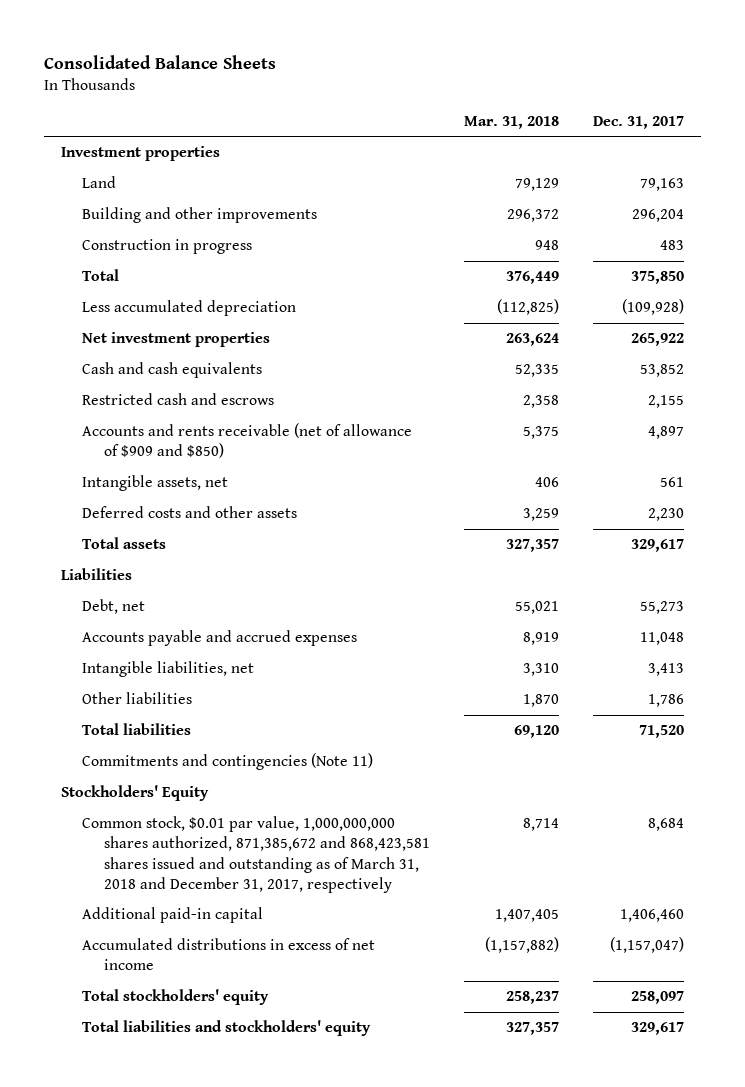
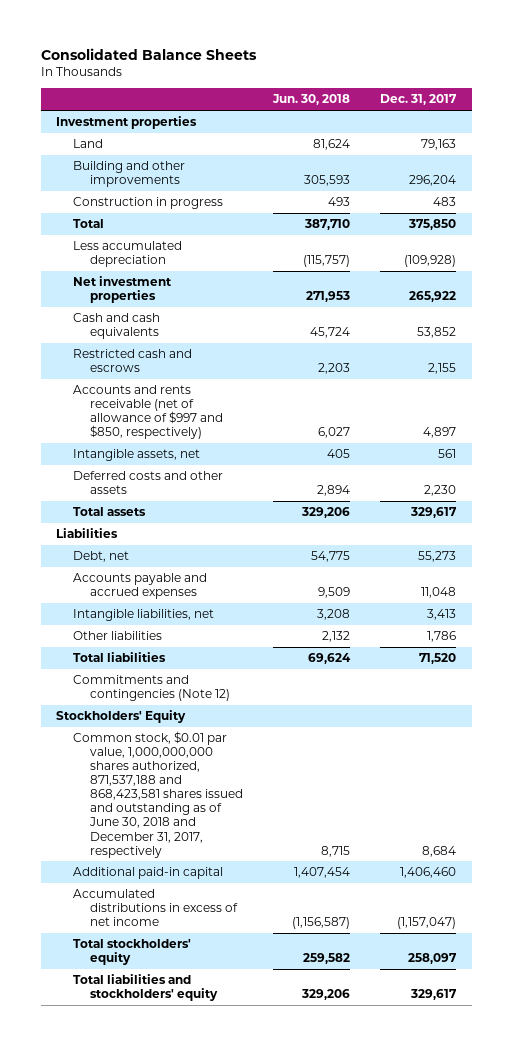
[463,115,559,129] Mar. 31, 2018 -> none
none -> [272,94,351,106] Jun. 30, 2018
[82,423,413,459] Accounts and rents receivable (net of allowance of $909 and $850) -> [73,385,223,440] Accounts and rents receivable (net of allowance of $997 and $850, respectively)
[82,753,374,771] Commitments and contingencies (Note 11) -> [73,675,230,702] Commitments and contingencies (Note 12)
[82,816,430,893] Common stock, $0.01 par value, 1,000,000,000 shares authorized, 871,385,672 and 868,423,581 shares issued and outstanding as of March 31, 2018 and December 31, 2017, respectively -> [73,731,243,858] Common stock, $0.01 par value, 1,000,000,000 shares authorized, 871,537,188 and 868,423,581 shares issued and outstanding as of June 30, 2018 and December 31, 2017, respectively

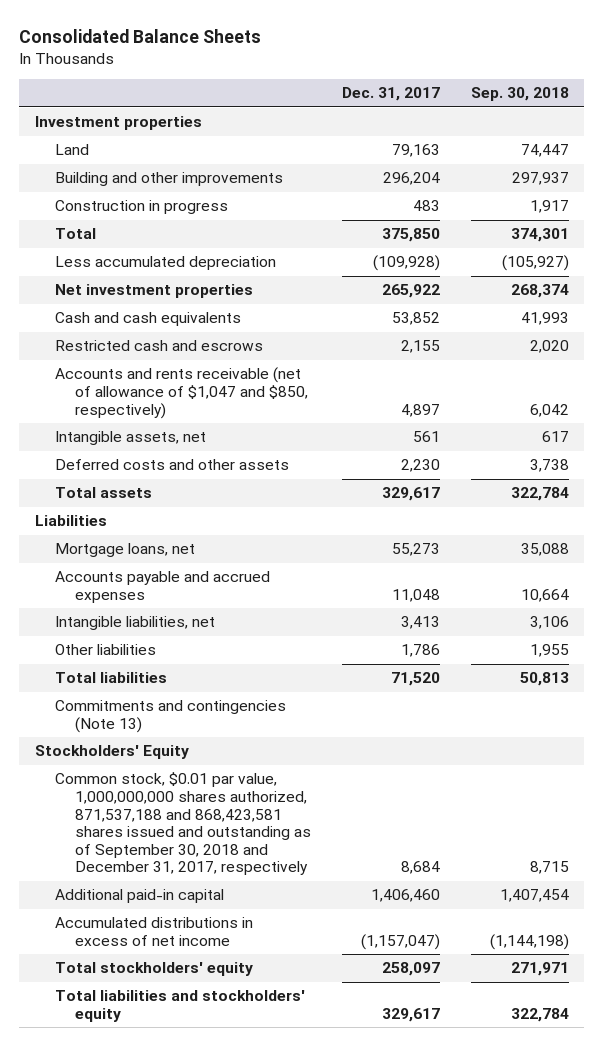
[272,94,351,106] Jun. 30, 2018 -> none
none -> [471,87,570,102] Sep. 30, 2018
[73,385,223,440] Accounts and rents receivable (net of allowance of $997 and $850, respectively) -> [55,367,309,419] Accounts and rents receivable (net of allowance of $1,047 and $850, respectively)
[73,551,130,563] Debt, net -> [55,543,196,558] Mortgage loans, net
[73,675,230,702] Commitments and contingencies (Note 12) -> [55,700,287,733] Commitments and contingencies (Note 13)
[73,731,243,858] Common stock, $0.01 par value, 1,000,000,000 shares authorized, 871,537,188 and 868,423,581 shares issued and outstanding as of June 30, 2018 and December 31, 2017, respectively -> [55,772,312,876] Common stock, $0.01 par value, 1,000,000,000 shares authorized, 871,537,188 and 868,423,581 shares issued and outstanding as of September 30, 2018 and December 31, 2017, respectively

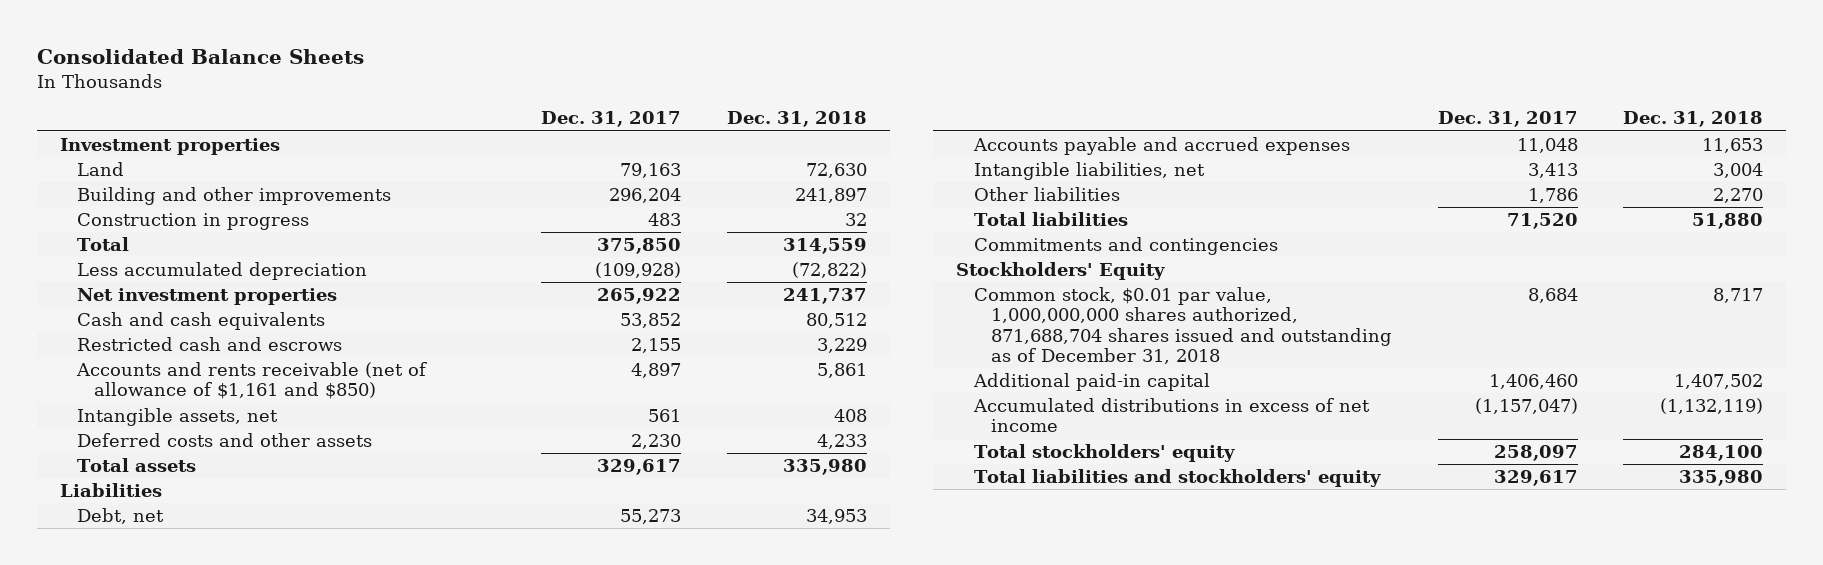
[471,87,570,102] Sep. 30, 2018 -> none
none -> [726,111,867,128] Dec. 31, 2018
[55,367,309,419] Accounts and rents receivable (net of allowance of $1,047 and $850, respectively) -> [75,362,427,400] Accounts and rents receivable (net of allowance of $1,161 and $850)
[55,543,196,558] Mortgage loans, net -> [76,508,164,525] Debt, net
[55,700,287,733] Commitments and contingencies (Note 13) -> [973,237,1278,256] Commitments and contingencies
[55,772,312,876] Common stock, $0.01 par value, 1,000,000,000 shares authorized, 871,537,188 and 868,423,581 shares issued and outstanding as of September 30, 2018 and December 31, 2017, respectively -> [973,287,1392,365] Common stock, $0.01 par value, 1,000,000,000 shares authorized, 871,688,704 shares issued and outstanding as of December 31, 2018

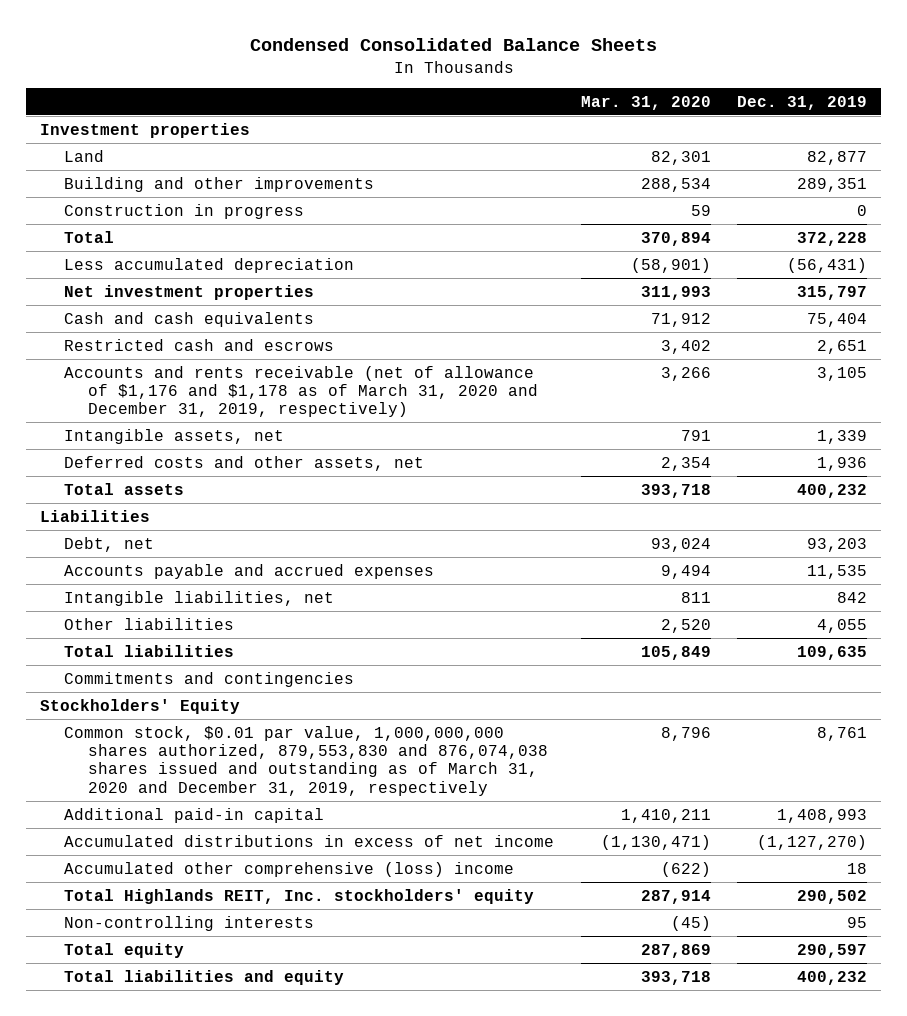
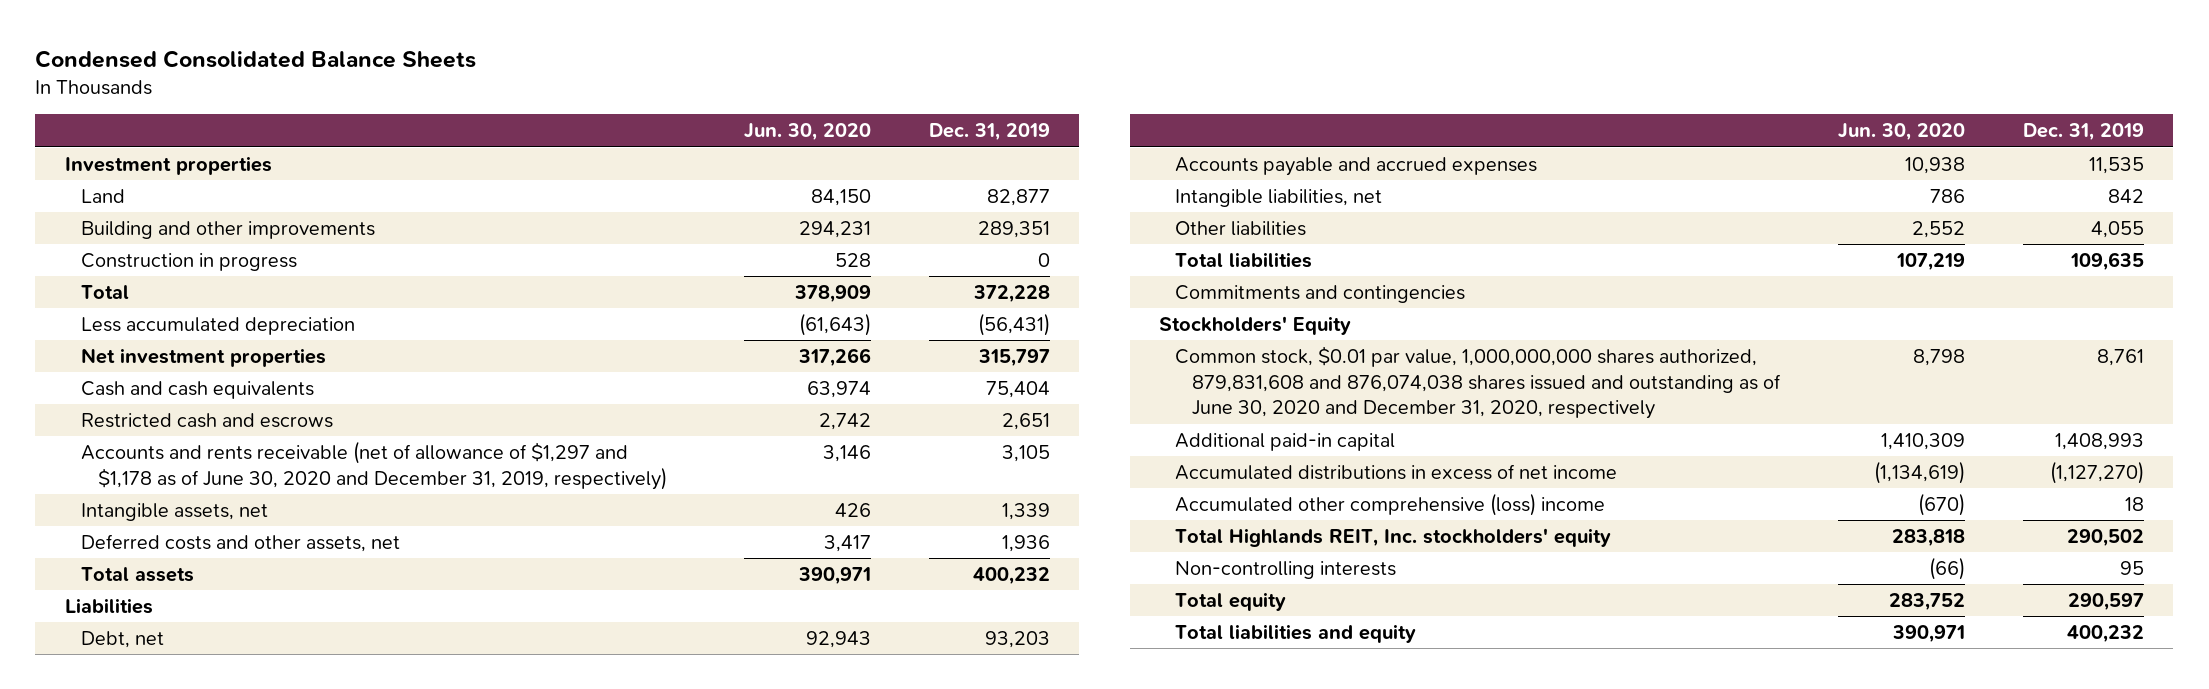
[580,95,711,110] Mar. 31, 2020 -> none
none -> [743,123,871,142] Jun. 30, 2020
[64,365,539,418] Accounts and rents receivable (net of allowance of $1,176 and $1,178 as of March 31, 2020 and December 31, 2019, respectively) -> [81,441,667,490] Accounts and rents receivable (net of allowance of $1,297 and $1,178 as of June 30, 2020 and December 31, 2019, respectively)
[64,725,549,796] Common stock, $0.01 par value, 1,000,000,000 shares authorized, 879,553,830 and 876,074,038 shares issued and outstanding as of March 31, 2020 and December 31, 2019, respectively -> [1175,346,1782,420] Common stock, $0.01 par value, 1,000,000,000 shares authorized, 879,831,608 and 876,074,038 shares issued and outstanding as of June 30, 2020 and December 31, 2020, respectively

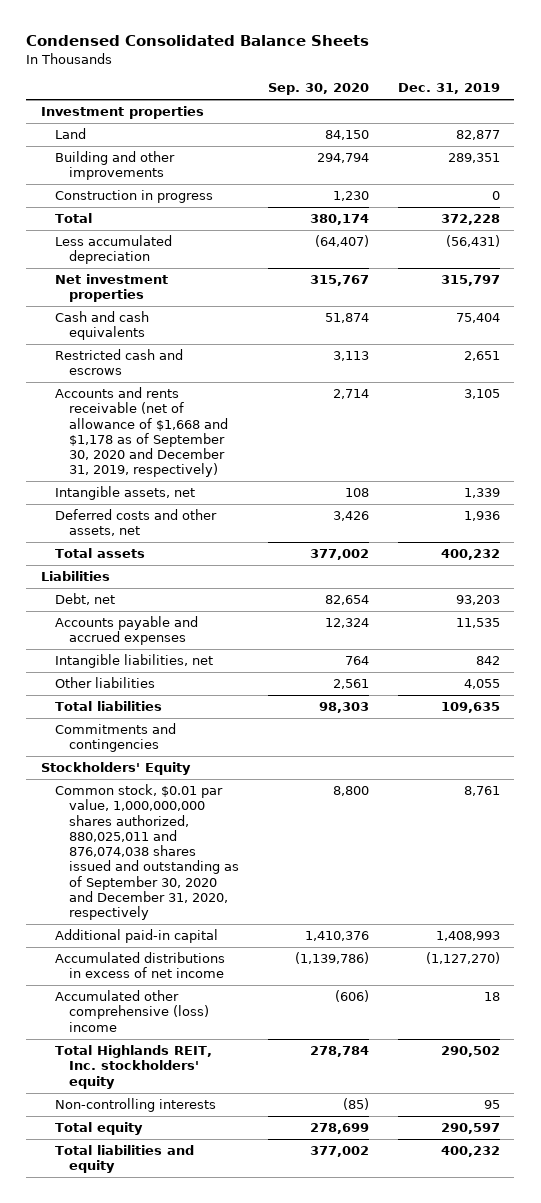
[743,123,871,142] Jun. 30, 2020 -> none
none -> [267,83,369,96] Sep. 30, 2020
[81,441,667,490] Accounts and rents receivable (net of allowance of $1,297 and $1,178 as of June 30, 2020 and December 31, 2019, respectively) -> [54,387,228,478] Accounts and rents receivable (net of allowance of $1,668 and $1,178 as of September 30, 2020 and December 31, 2019, respectively)
[1175,346,1782,420] Common stock, $0.01 par value, 1,000,000,000 shares authorized, 879,831,608 and 876,074,038 shares issued and outstanding as of June 30, 2020 and December 31, 2020, respectively -> [54,784,239,921] Common stock, $0.01 par value, 1,000,000,000 shares authorized, 880,025,011 and 876,074,038 shares issued and outstanding as of September 30, 2020 and December 31, 2020, respectively

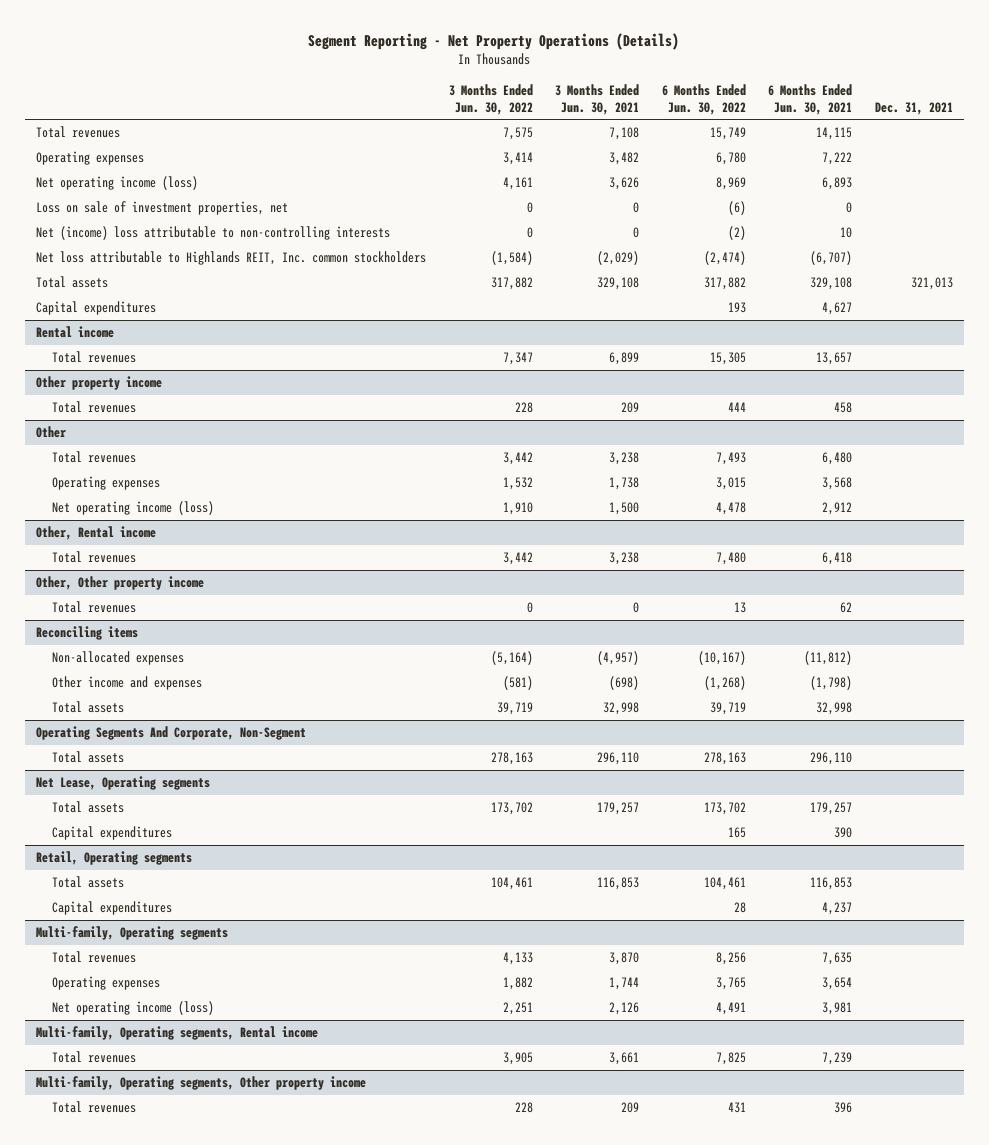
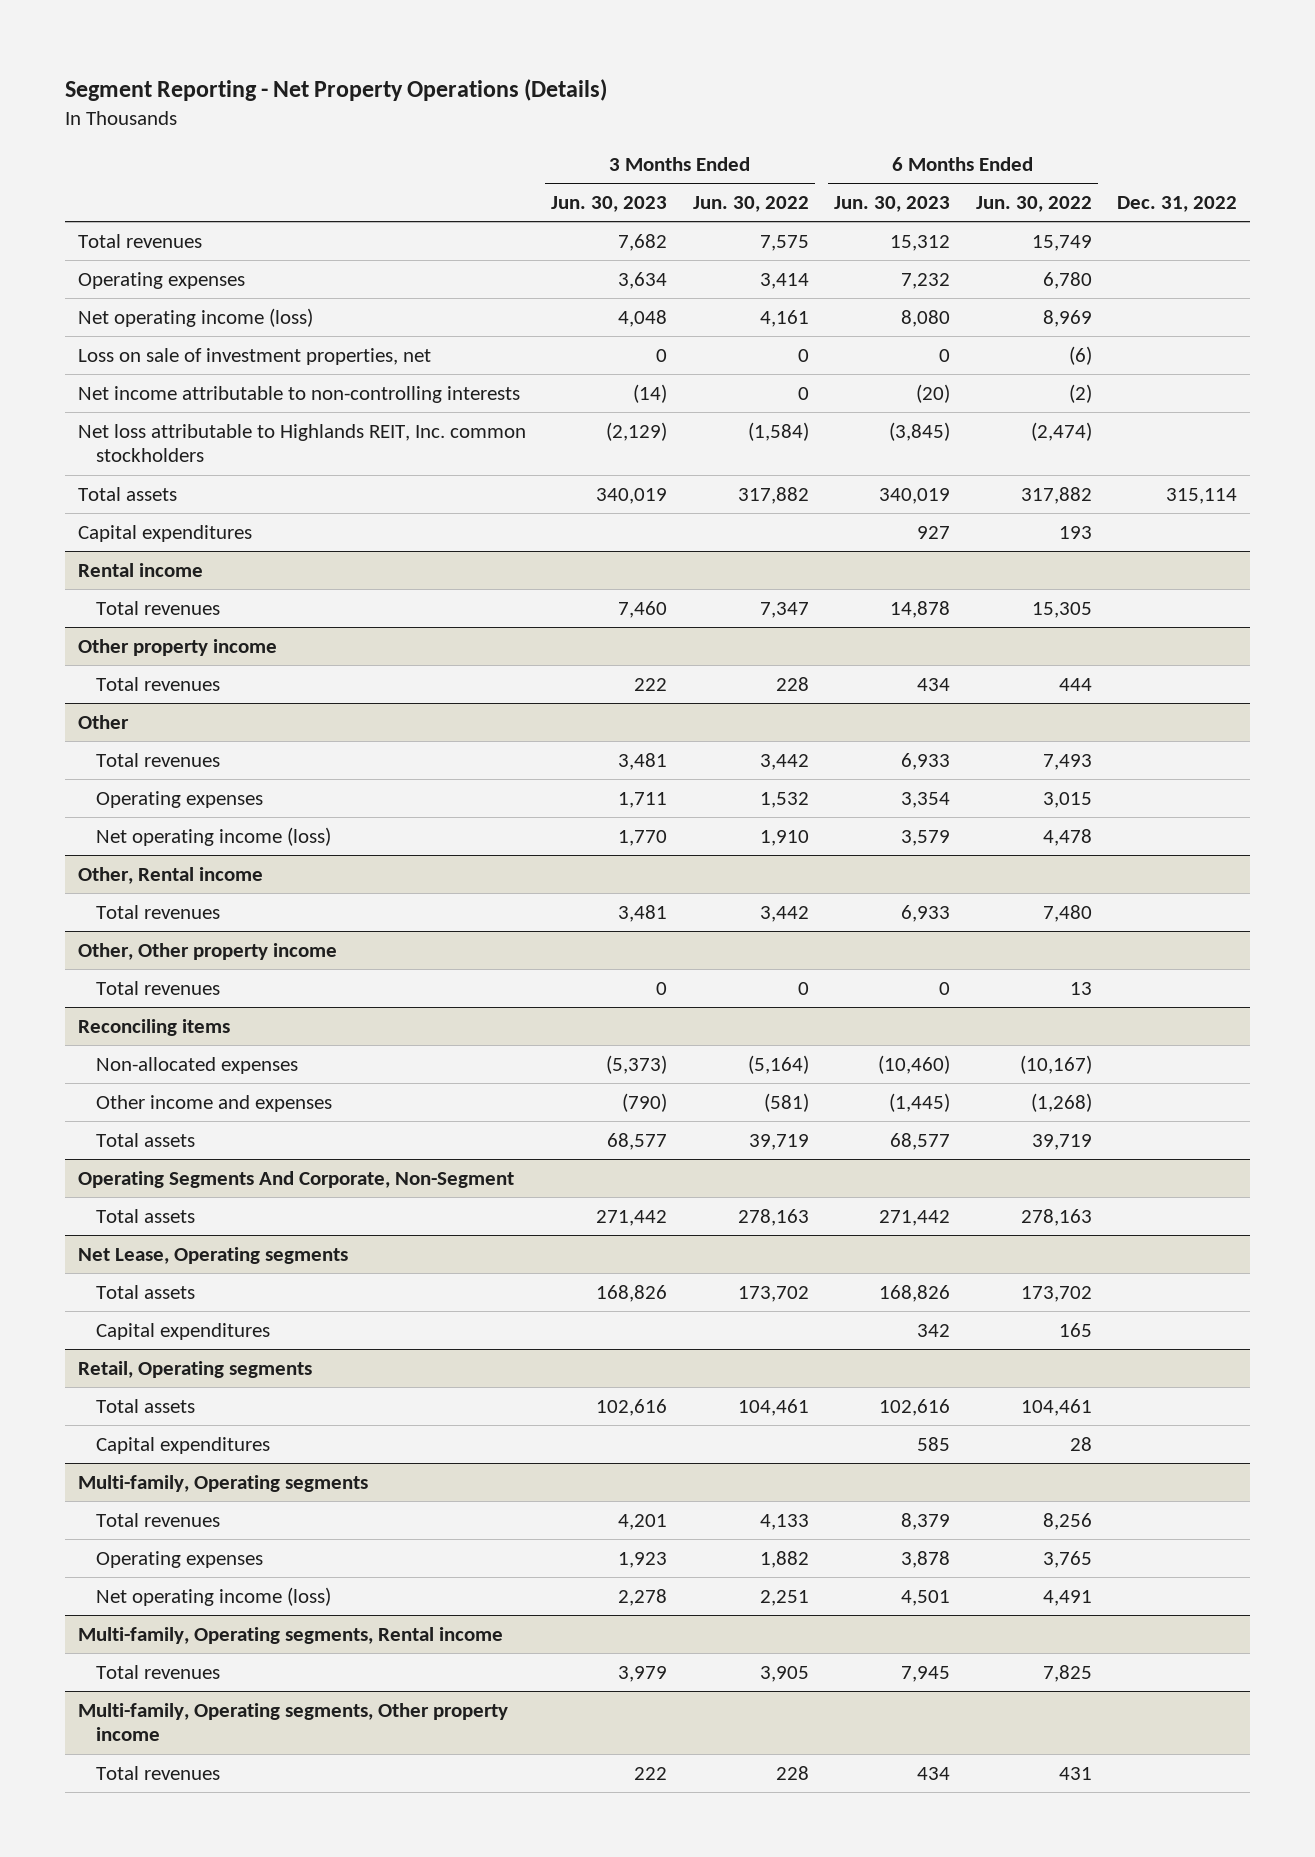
[555,84,640,115] 3 Months Ended Jun. 30, 2021 -> none
[768,84,853,115] 6 Months Ended Jun. 30, 2021 -> none
[874,101,953,115] Dec. 31, 2021 -> none
none -> [551,196,668,213] Jun. 30, 2023
none -> [834,196,951,213] Jun. 30, 2023
none -> [1117,196,1238,213] Dec. 31, 2022
[36,226,391,241] Net (income) loss attributable to non-controlling interests -> [77,385,520,403] Net income attributable to non-controlling interests

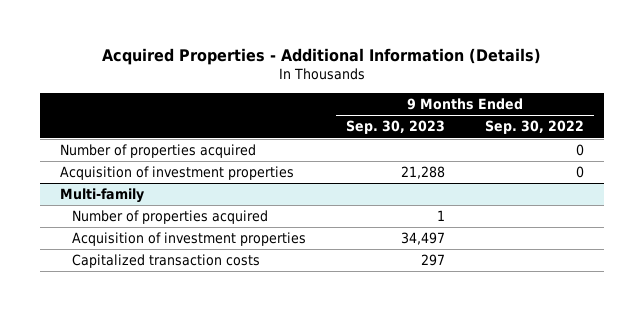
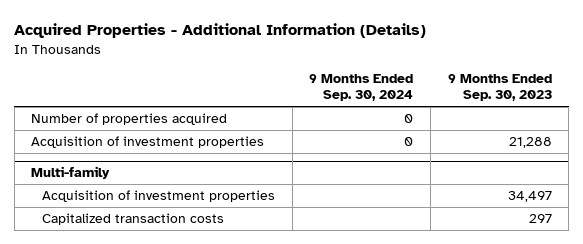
[484,120,584,135] Sep. 30, 2022 -> none
none -> [309,74,414,102] 9 Months Ended Sep. 30, 2024
[71,210,268,225] Number of properties acquired -> none

